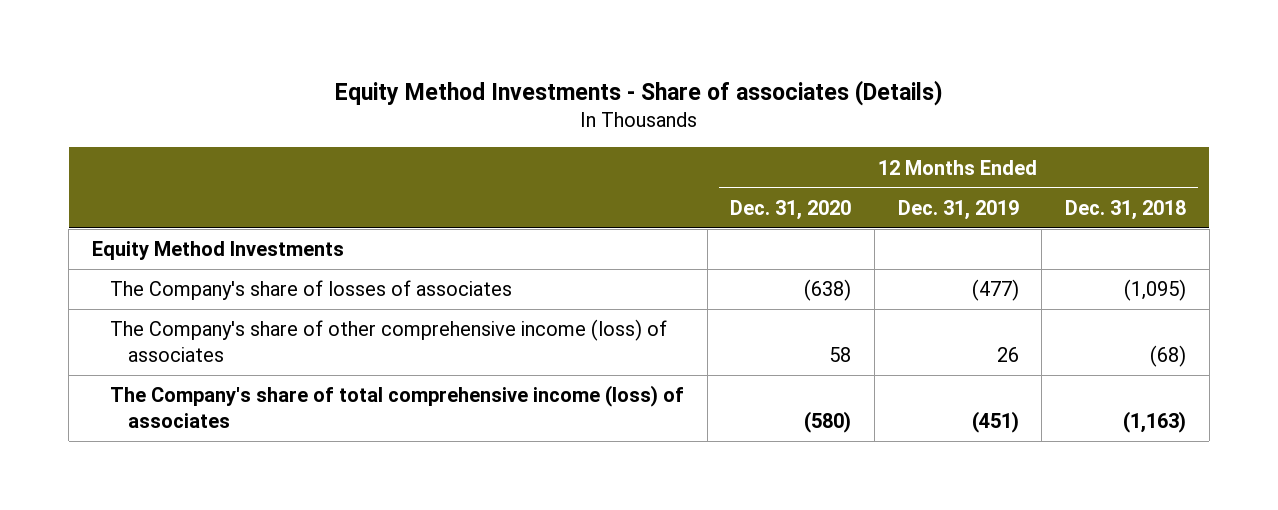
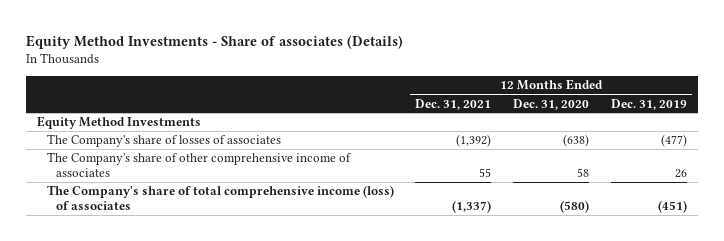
[1065,199,1187,220] Dec. 31, 2018 -> none
none -> [415,98,492,110] Dec. 31, 2021
[110,319,668,363] The Company's share of other comprehensive income (loss) of associates -> [46,152,352,177] The Company's share of other comprehensive income of associates

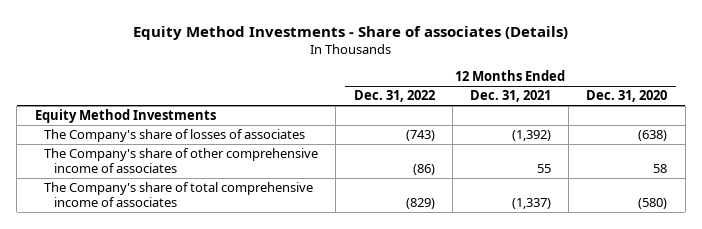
[610,98,687,110] Dec. 31, 2019 -> none
none -> [353,90,435,103] Dec. 31, 2022
[46,185,394,210] The Company's share of total comprehensive income (loss) of associates -> [44,182,314,208] The Company's share of total comprehensive income of associates

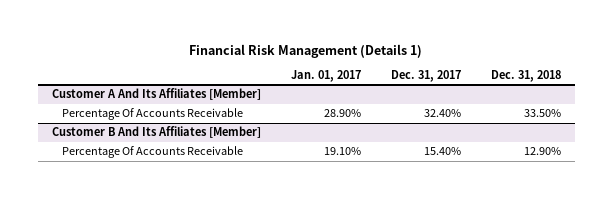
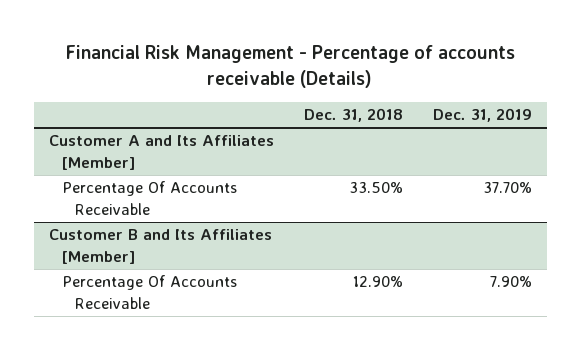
[189,43,423,58] Financial Risk Management (Details 1) -> [65,45,516,89] Financial Risk Management - Percentage of accounts receivable (Details)
[291,70,362,83] Jan. 01, 2017 -> none
[390,70,461,83] Dec. 31, 2017 -> none
none -> [433,108,533,123] Dec. 31, 2019
[52,88,262,101] Customer A And Its Affiliates [Member] -> [48,135,274,170] Customer A and Its Affiliates [Member]
[52,126,262,139] Customer B And Its Affiliates [Member] -> [48,229,272,264] Customer B and Its Affiliates [Member]

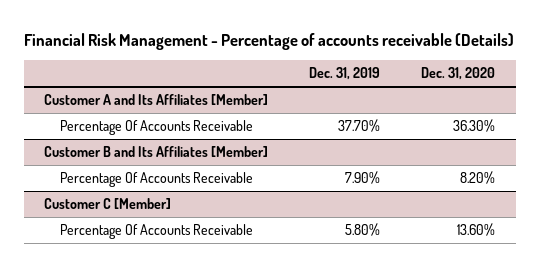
[303,108,403,123] Dec. 31, 2018 -> none
none -> [421,67,496,81] Dec. 31, 2020
none -> [44,198,172,210] Customer C [Member]
none -> [59,224,253,240] Percentage Of Accounts Receivable

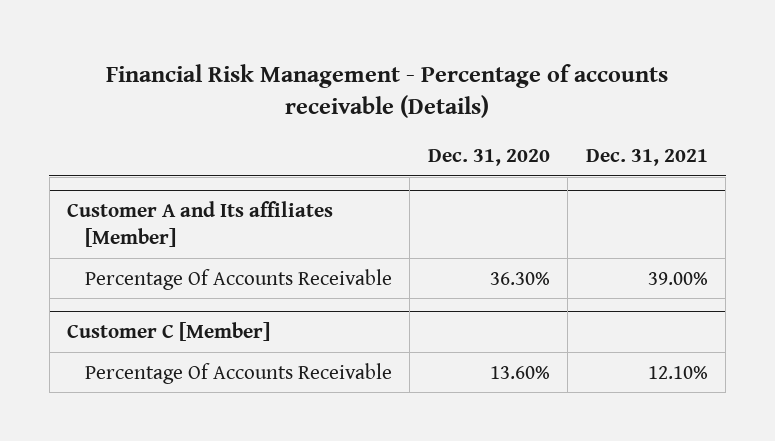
[309,67,381,81] Dec. 31, 2019 -> none
none -> [585,149,708,167] Dec. 31, 2021
[44,94,269,106] Customer A and Its Affiliates [Member] -> [67,201,334,248] Customer A and Its affiliates [Member]
[44,146,269,158] Customer B and Its Affiliates [Member] -> none
[59,172,253,188] Percentage Of Accounts Receivable -> none

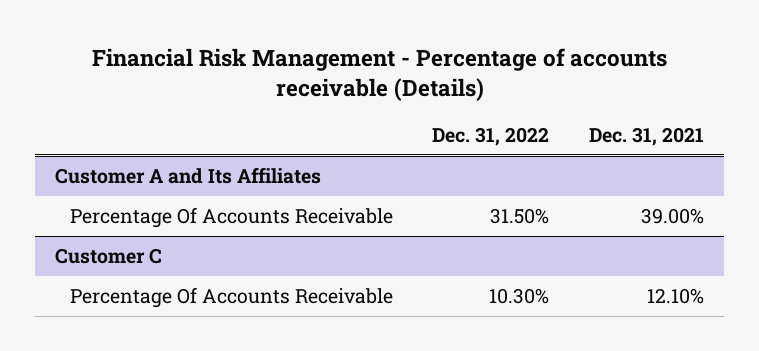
[427,149,550,167] Dec. 31, 2020 -> none
none -> [432,126,550,146] Dec. 31, 2022
[67,201,334,248] Customer A and Its affiliates [Member] -> [55,166,322,184] Customer A and Its Affiliates
[67,322,271,342] Customer C [Member] -> [55,247,163,264] Customer C

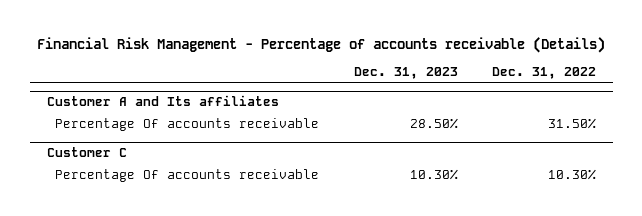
[589,126,705,146] Dec. 31, 2021 -> none
none -> [353,67,458,80] Dec. 31, 2023
[55,166,322,184] Customer A and Its Affiliates -> [46,95,279,107] Customer A and Its affiliates
[69,206,393,228] Percentage Of Accounts Receivable -> [55,118,320,132] Percentage Of accounts receivable
[69,286,393,308] Percentage Of Accounts Receivable -> [55,169,320,183] Percentage Of accounts receivable

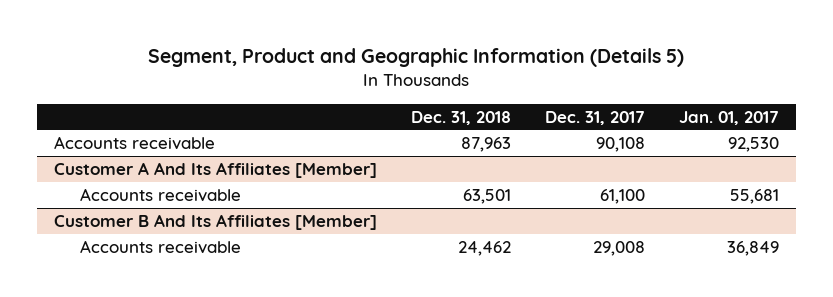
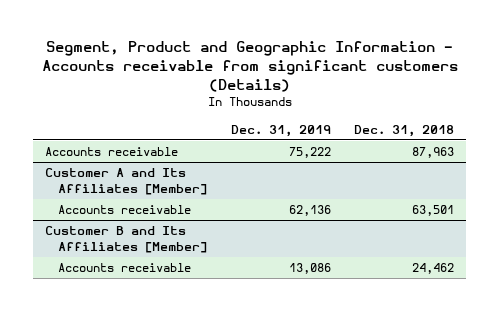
[148,48,685,68] Segment, Product and Geographic Information (Details 5) -> [41,41,458,92] Segment, Product and Geographic Information - Accounts receivable from significant customers (Details)
[545,110,646,125] Dec. 31, 2017 -> none
[679,110,780,125] Jan. 01, 2017 -> none
none -> [230,124,331,137] Dec. 31, 2019
[53,161,377,178] Customer A And Its Affiliates [Member] -> [45,168,207,195] Customer A and Its Affiliates [Member]
[53,213,377,230] Customer B And Its Affiliates [Member] -> [45,226,207,253] Customer B and Its Affiliates [Member]

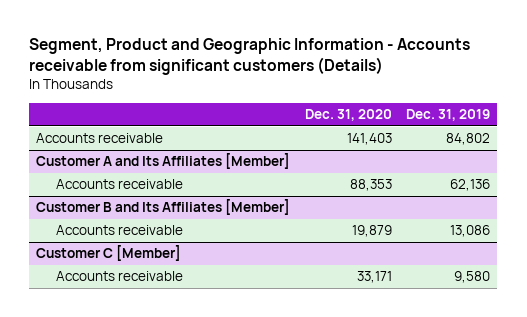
[354,124,455,137] Dec. 31, 2018 -> none
none -> [304,108,392,121] Dec. 31, 2020
[288,147,331,159] 75,222 -> [446,133,491,146] 84,802
none -> [36,245,182,262] Customer C [Member]
none -> [56,271,184,282] Accounts receivable

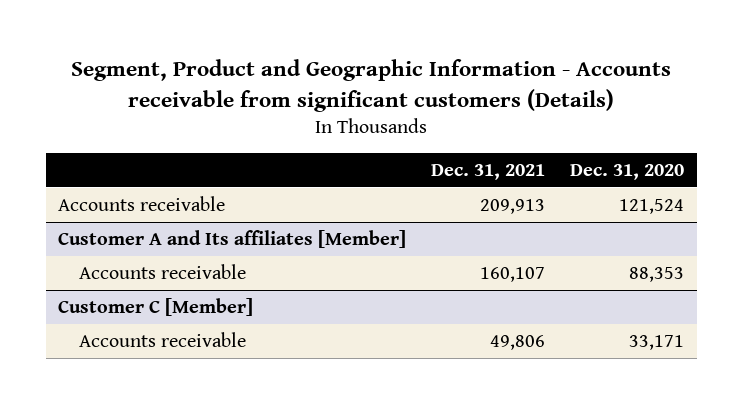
[406,108,491,121] Dec. 31, 2019 -> none
none -> [431,164,546,181] Dec. 31, 2021
[346,133,392,146] 141,403 -> [619,199,685,215] 121,524
[36,153,291,170] Customer A and Its Affiliates [Member] -> [58,230,407,249] Customer A and Its affiliates [Member]
[36,199,291,216] Customer B and Its Affiliates [Member] -> none
[56,225,184,236] Accounts receivable -> none

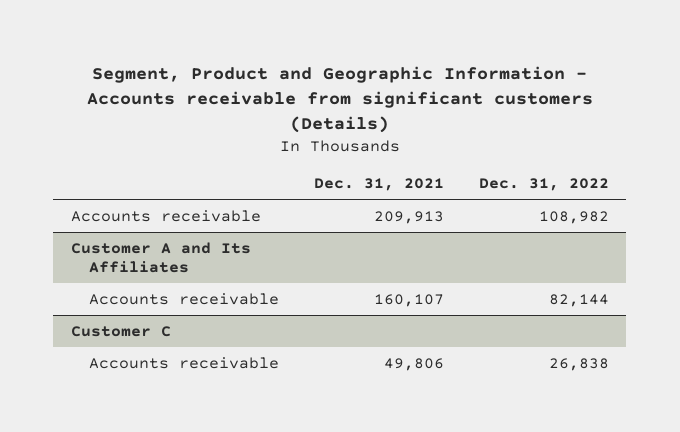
[570,164,685,181] Dec. 31, 2020 -> none
none -> [479,178,610,192] Dec. 31, 2022
[58,230,407,249] Customer A and Its affiliates [Member] -> [70,241,251,274] Customer A and Its Affiliates
[58,298,254,317] Customer C [Member] -> [70,325,171,337] Customer C

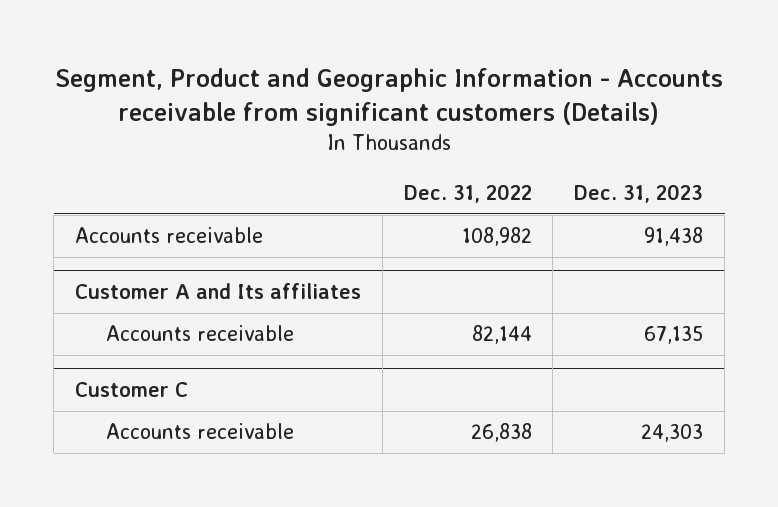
[314,178,445,192] Dec. 31, 2021 -> none
none -> [574,183,704,203] Dec. 31, 2023
[70,241,251,274] Customer A and Its Affiliates -> [74,283,361,300] Customer A and Its affiliates

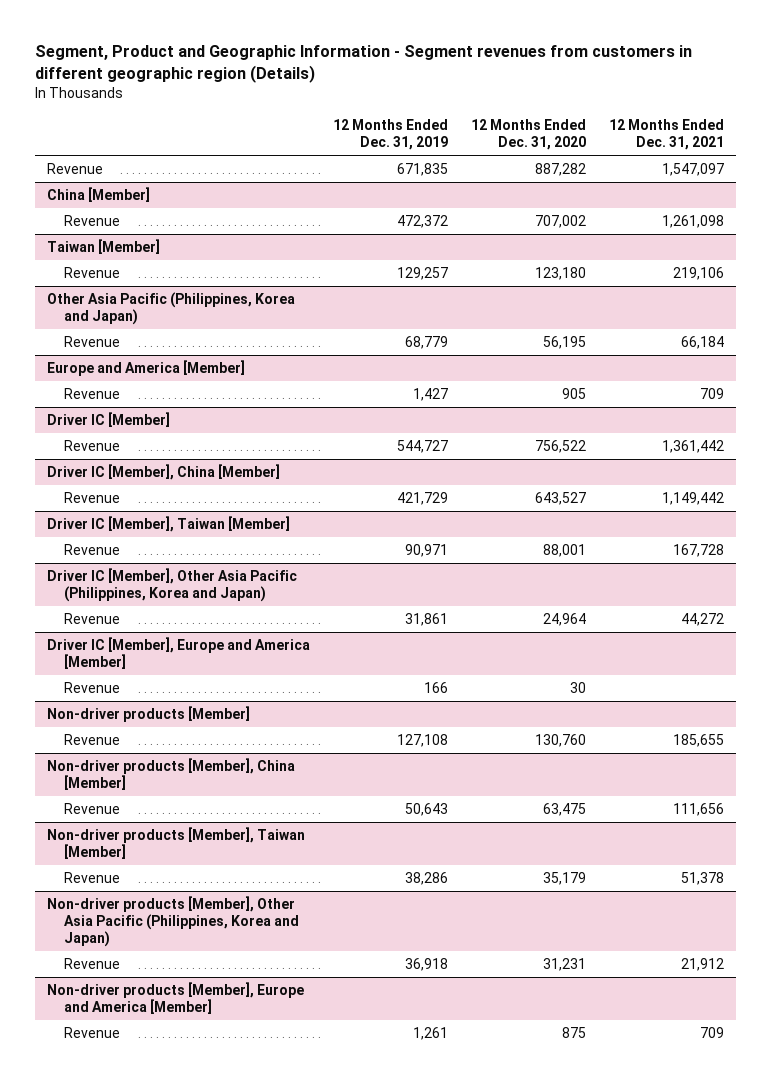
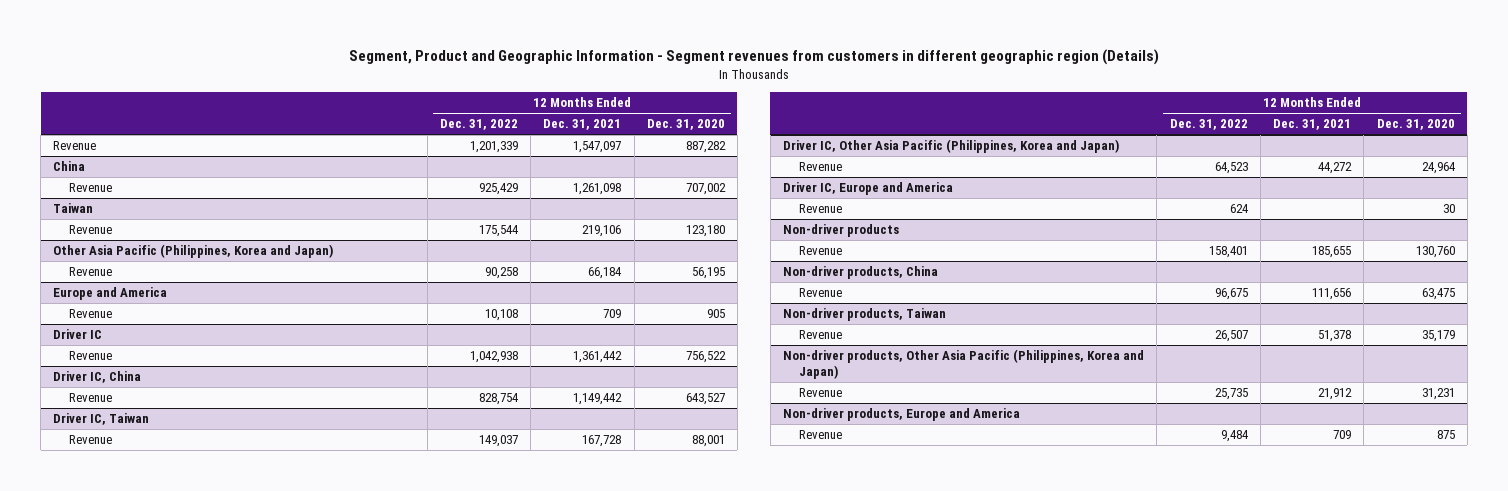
[332,118,448,151] 12 Months Ended Dec. 31, 2019 -> none
none -> [439,119,518,131] Dec. 31, 2022
[46,186,150,202] China [Member] -> [53,161,86,172] China
[46,238,160,254] Taiwan [Member] -> [53,203,94,214] Taiwan
[46,359,245,376] Europe and America [Member] -> [53,287,168,301] Europe and America
[46,411,170,427] Driver IC [Member] -> [53,329,103,340] Driver IC
[46,463,280,480] Driver IC [Member], China [Member] -> [53,371,142,384] Driver IC, China
[46,515,290,532] Driver IC [Member], Taiwan [Member] -> [53,413,150,426] Driver IC, Taiwan
[46,567,297,603] Driver IC [Member], Other Asia Pacific (Philippines, Korea and Japan) -> [783,139,1120,154] Driver IC, Other Asia Pacific (Philippines, Korea and Japan)
[46,636,310,670] Driver IC [Member], Europe and America [Member] -> [783,182,954,196] Driver IC, Europe and America
[46,705,250,722] Non-driver products [Member] -> [783,224,900,238] Non-driver products
[46,757,295,791] Non-driver products [Member], China [Member] -> [783,266,939,280] Non-driver products, China
[46,826,305,860] Non-driver products [Member], Taiwan [Member] -> [783,308,947,322] Non-driver products, Taiwan
[46,895,300,948] Non-driver products [Member], Other Asia Pacific (Philippines, Korea and Japan) -> [783,349,1145,380] Non-driver products, Other Asia Pacific (Philippines, Korea and Japan)
[46,981,304,1015] Non-driver products [Member], Europe and America [Member] -> [783,408,1021,422] Non-driver products, Europe and America

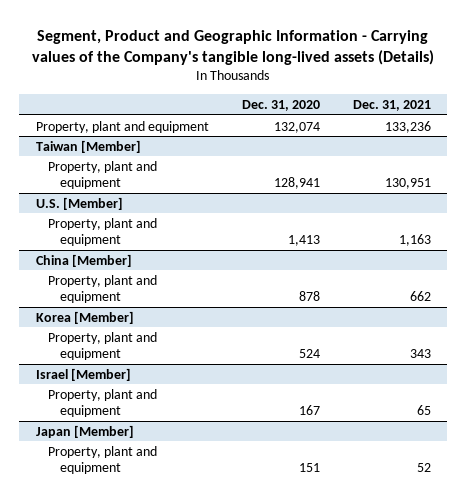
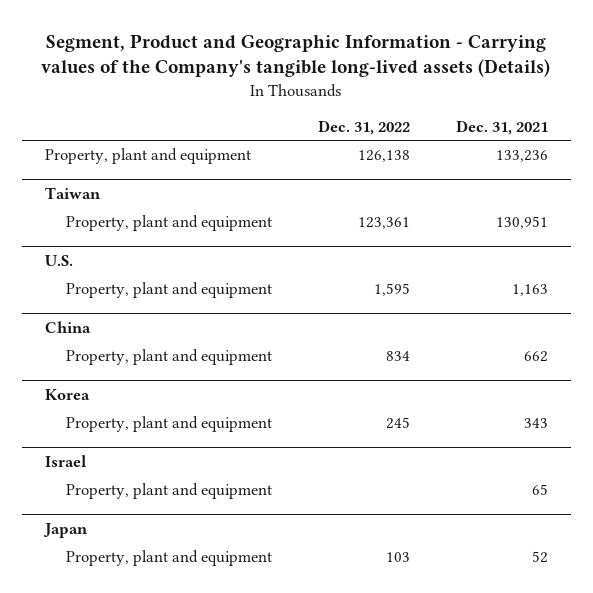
[241,99,320,111] Dec. 31, 2020 -> none
none -> [317,119,410,135] Dec. 31, 2022
[35,139,141,153] Taiwan [Member] -> [45,186,102,199] Taiwan
[35,196,123,210] U.S. [Member] -> [45,254,74,266] U.S.
[35,253,132,267] China [Member] -> [45,320,92,333] China
[35,310,134,324] Korea [Member] -> [45,388,91,400] Korea
[35,367,131,381] Israel [Member] -> [45,454,88,467] Israel
[35,424,134,438] Japan [Member] -> [43,522,89,538] Japan

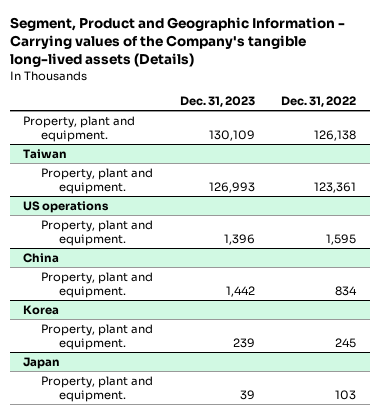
[455,119,548,135] Dec. 31, 2021 -> none
none -> [179,96,255,108] Dec. 31, 2023
[45,148,252,165] Property, plant and equipment -> [23,115,136,143] Property, plant and equipment.
[65,215,272,232] Property, plant and equipment -> [41,167,154,195] Property, plant and equipment.
[45,254,74,266] U.S. -> [23,200,110,213] US operations
[65,282,272,299] Property, plant and equipment -> [41,219,154,247] Property, plant and equipment.
[65,349,272,366] Property, plant and equipment -> [41,271,154,299] Property, plant and equipment.
[45,454,88,467] Israel -> none
[65,483,272,500] Property, plant and equipment -> none
[65,416,272,433] Property, plant and equipment -> [41,323,154,351] Property, plant and equipment.
[65,550,272,567] Property, plant and equipment -> [41,375,154,403] Property, plant and equipment.

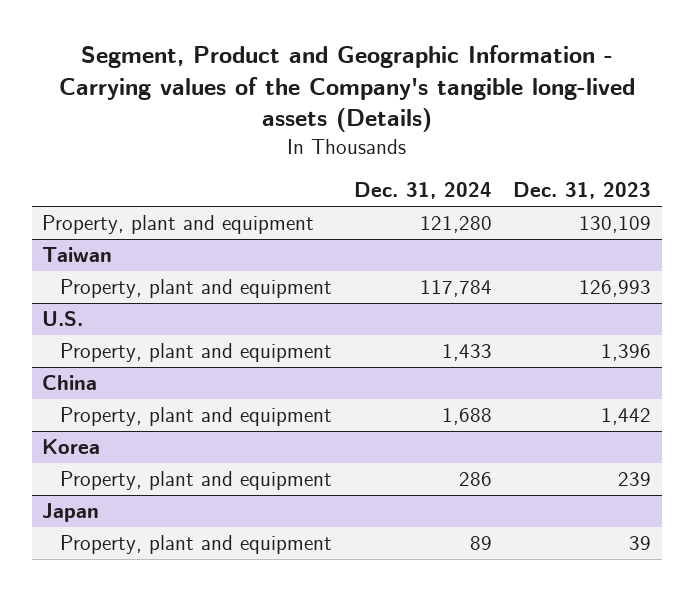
[281,96,357,108] Dec. 31, 2022 -> none
none -> [353,182,492,200] Dec. 31, 2024
[23,115,136,143] Property, plant and equipment. -> [42,215,315,235] Property, plant and equipment
[41,167,154,195] Property, plant and equipment. -> [59,279,332,299] Property, plant and equipment
[23,200,110,213] US operations -> [42,311,84,327] U.S.
[41,219,154,247] Property, plant and equipment. -> [59,343,332,363] Property, plant and equipment
[41,271,154,299] Property, plant and equipment. -> [59,407,332,427] Property, plant and equipment
[41,323,154,351] Property, plant and equipment. -> [59,471,332,491] Property, plant and equipment
[41,375,154,403] Property, plant and equipment. -> [59,535,332,555] Property, plant and equipment

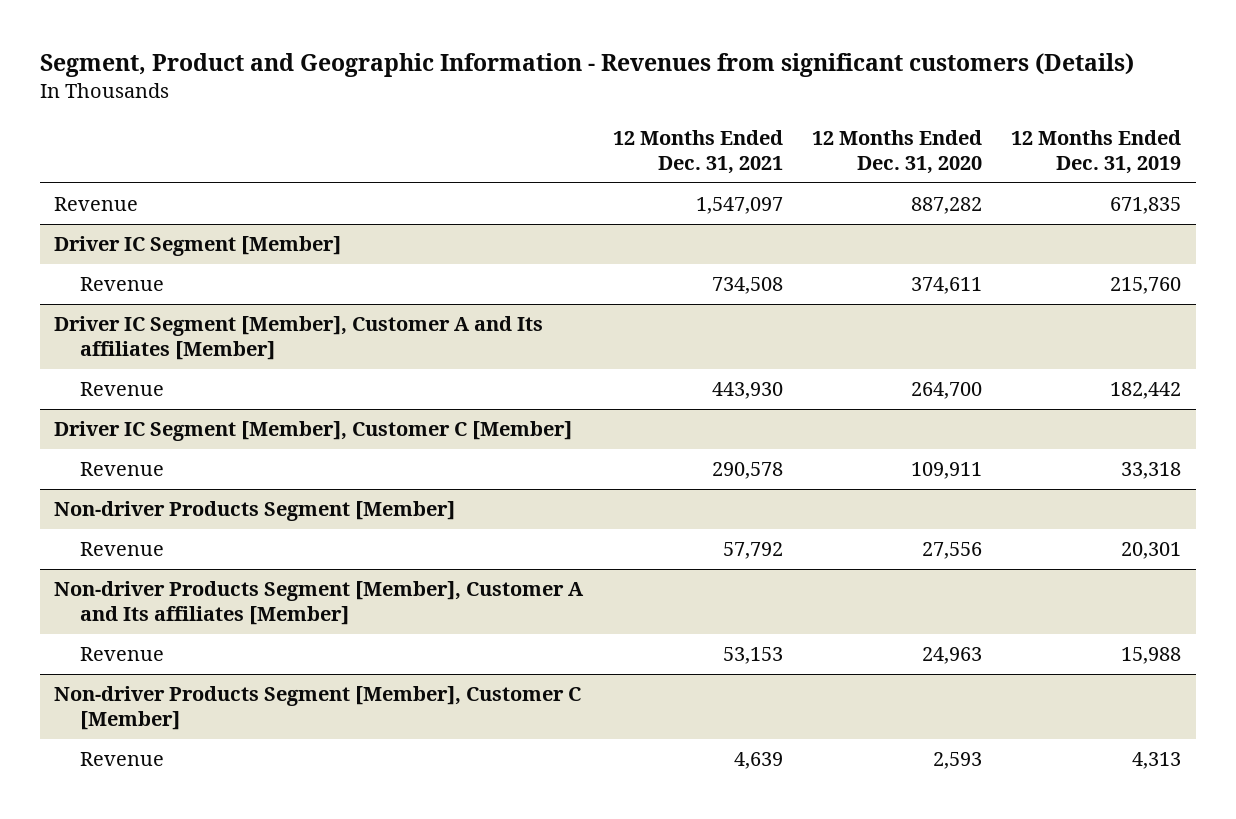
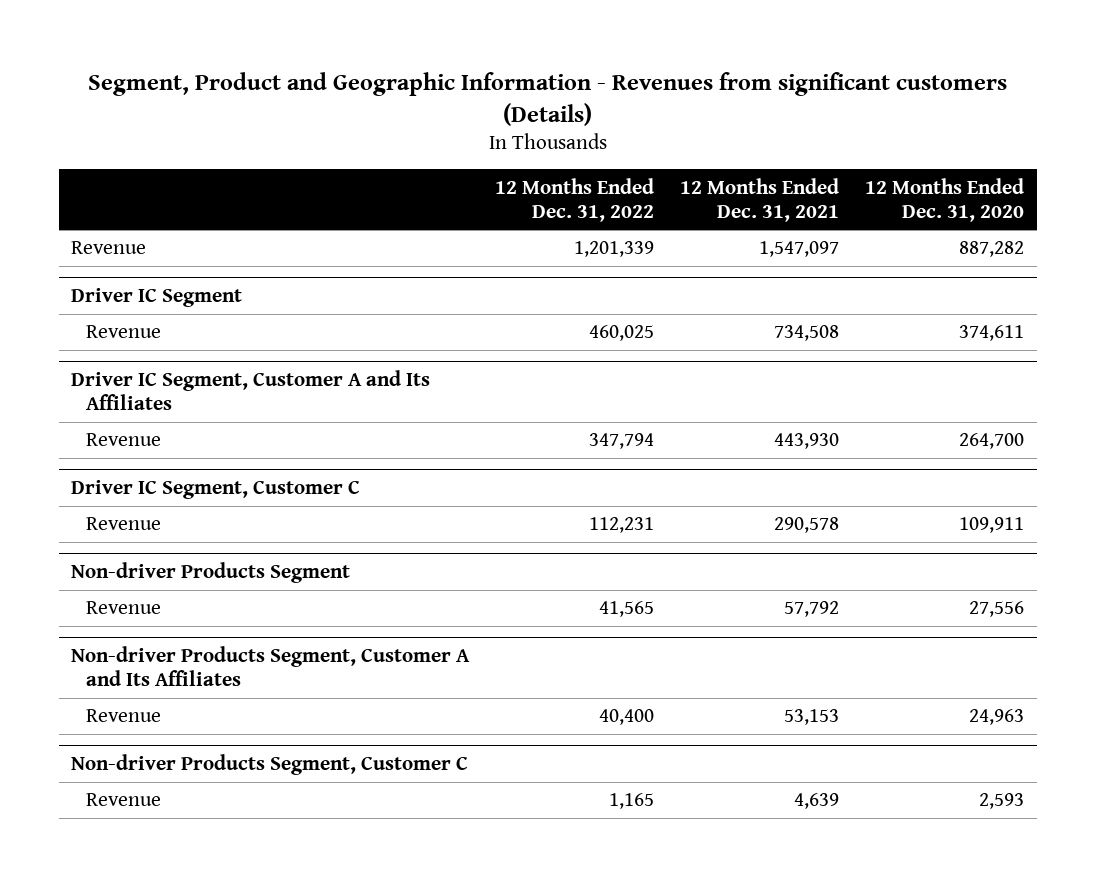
[1011,130,1182,175] 12 Months Ended Dec. 31, 2019 -> none
none -> [495,177,655,222] 12 Months Ended Dec. 31, 2022
[54,236,342,257] Driver IC Segment [Member] -> [71,288,243,308] Driver IC Segment
[54,316,544,361] Driver IC Segment [Member], Customer A and Its affiliates [Member] -> [71,370,431,411] Driver IC Segment, Customer A and Its Affiliates
[54,421,573,442] Driver IC Segment [Member], Customer C [Member] -> [71,480,361,500] Driver IC Segment, Customer C
[54,501,456,522] Non-driver Products Segment [Member] -> [71,562,351,584] Non-driver Products Segment
[54,581,585,626] Non-driver Products Segment [Member], Customer A and Its affiliates [Member] -> [71,646,471,687] Non-driver Products Segment, Customer A and Its Affiliates
[54,686,582,731] Non-driver Products Segment [Member], Customer C [Member] -> [71,754,469,776] Non-driver Products Segment, Customer C

